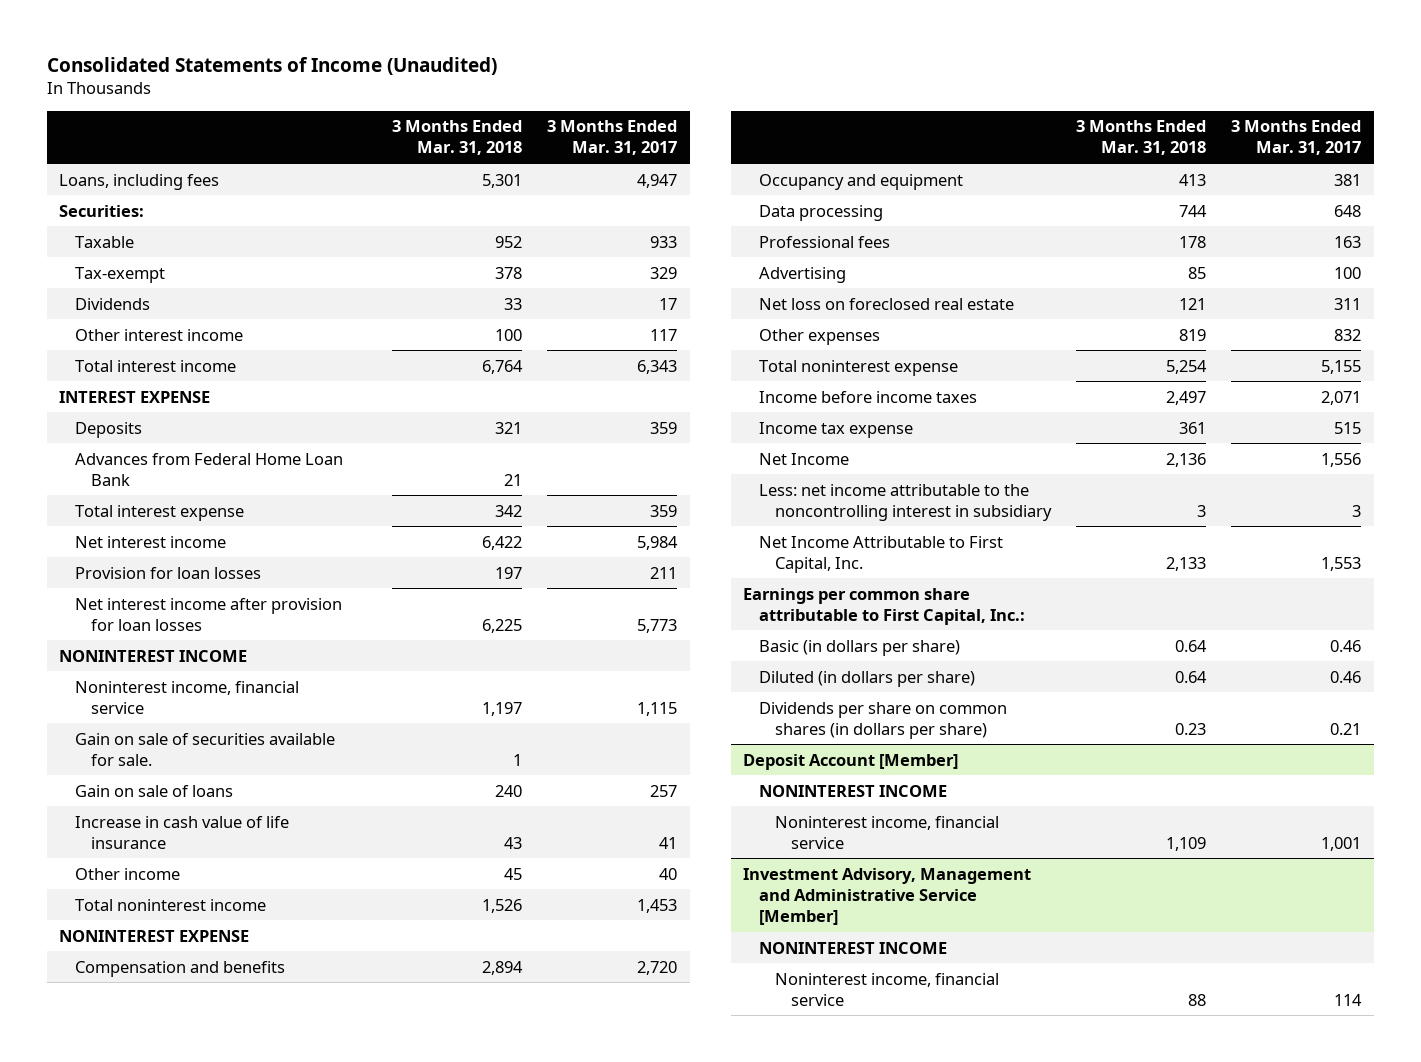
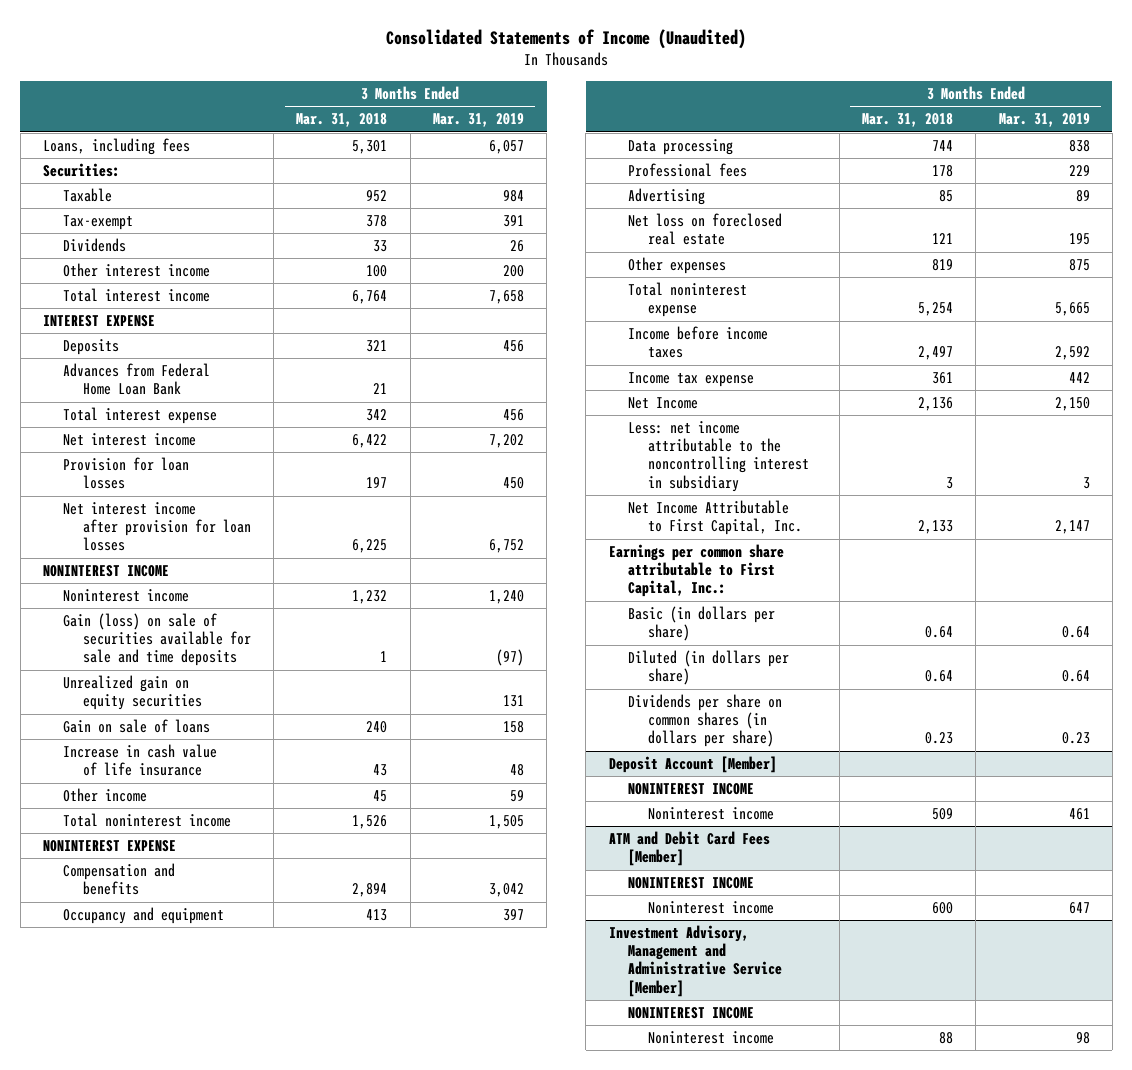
[547,120,678,156] 3 Months Ended Mar. 31, 2017 -> none
none -> [432,113,524,128] Mar. 31, 2019
[75,680,300,714] Noninterest income, financial service -> [62,589,189,603] Noninterest income
[482,701,523,716] 1,197 -> [352,590,388,605] 1,232
[75,732,336,766] Gain on sale of securities available for sale. -> [62,613,251,667] Gain (loss) on sale of securities available for sale and time deposits
none -> [62,675,202,711] Unrealized gain on equity securities
[775,815,1000,849] Noninterest income, financial service -> [648,807,775,821] Noninterest income
[1166,836,1207,851] 1,109 -> [931,808,953,821] 509
none -> [608,831,770,867] ATM and Debit Card Fees [Member]
none -> [628,877,755,890] NONINTEREST INCOME
none -> [648,901,775,915] Noninterest income
[775,972,1000,1006] Noninterest income, financial service -> [648,1031,775,1045] Noninterest income

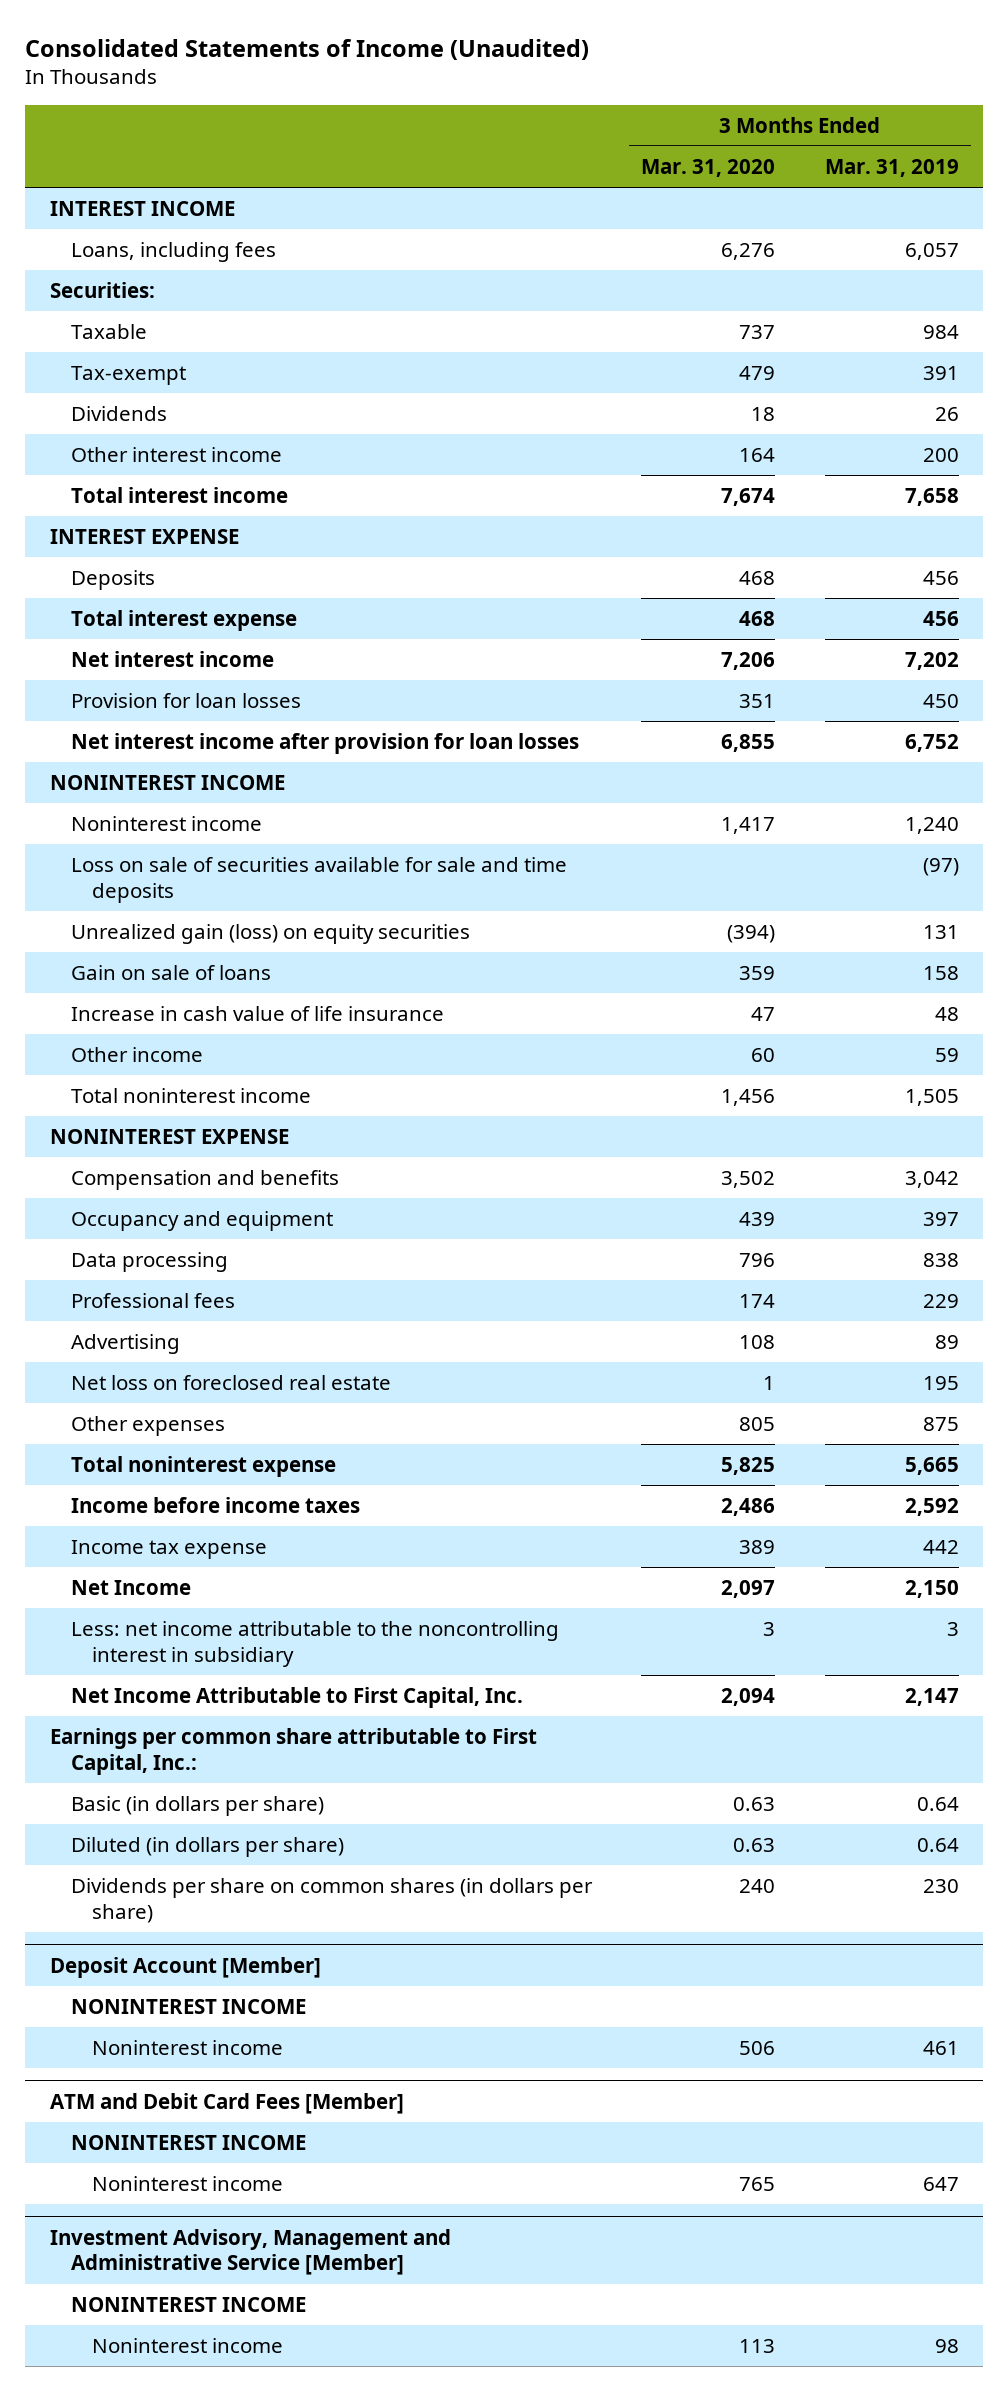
[296,113,388,128] Mar. 31, 2018 -> none
none -> [641,158,776,177] Mar. 31, 2020
none -> [49,200,235,216] INTEREST INCOME
[62,363,210,396] Advances from Federal Home Loan Bank -> none
[62,613,251,667] Gain (loss) on sale of securities available for sale and time deposits -> [71,856,568,903] Loss on sale of securities available for sale and time deposits
[62,675,202,711] Unrealized gain on equity securities -> [71,923,471,944] Unrealized gain (loss) on equity securities
[1061,732,1090,745] 0.23 -> [922,1878,959,1893] 230

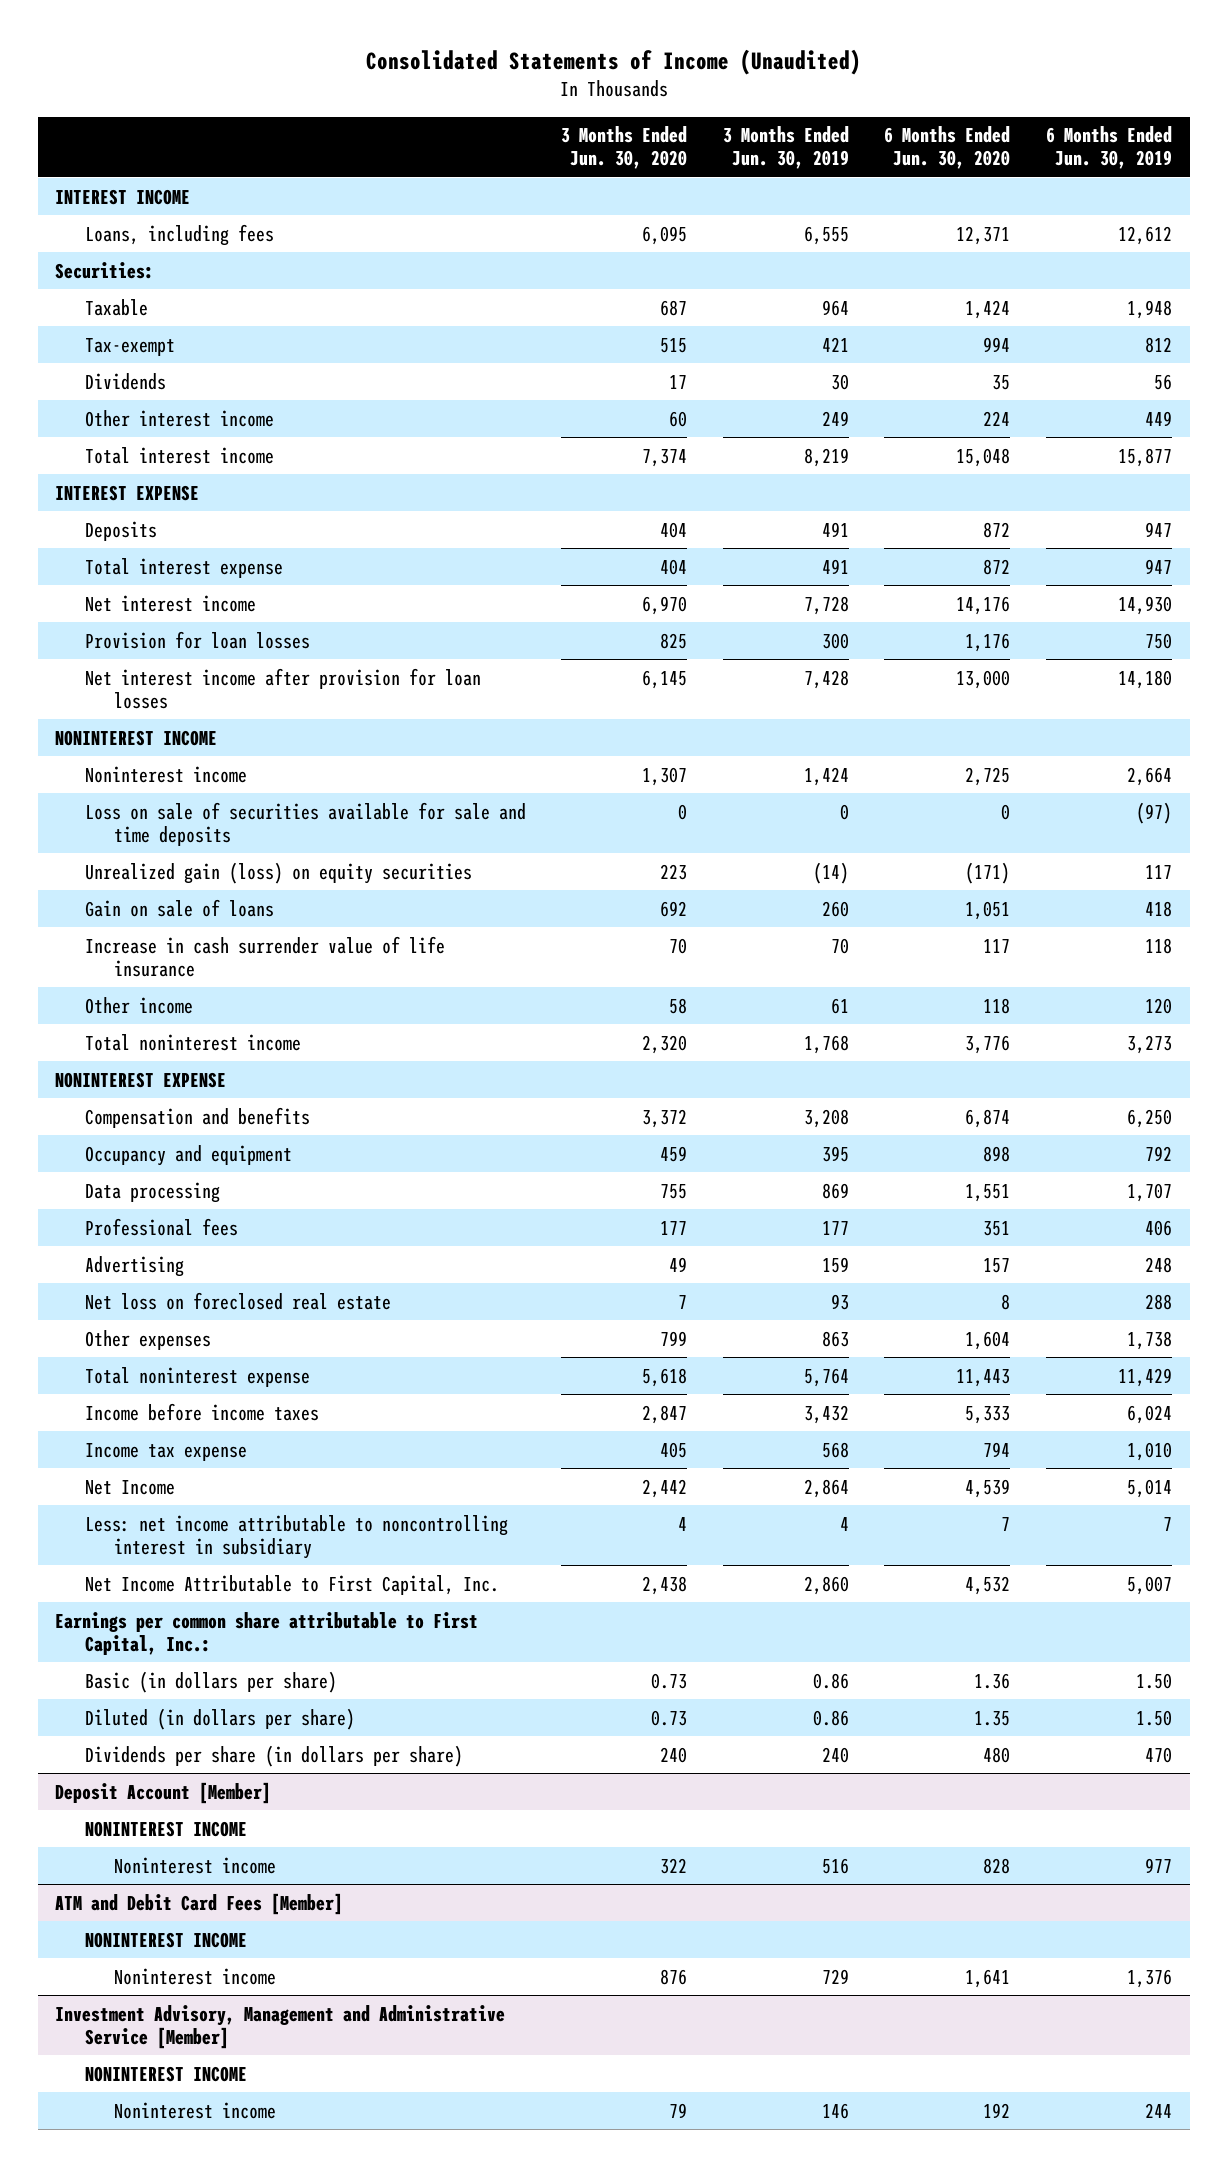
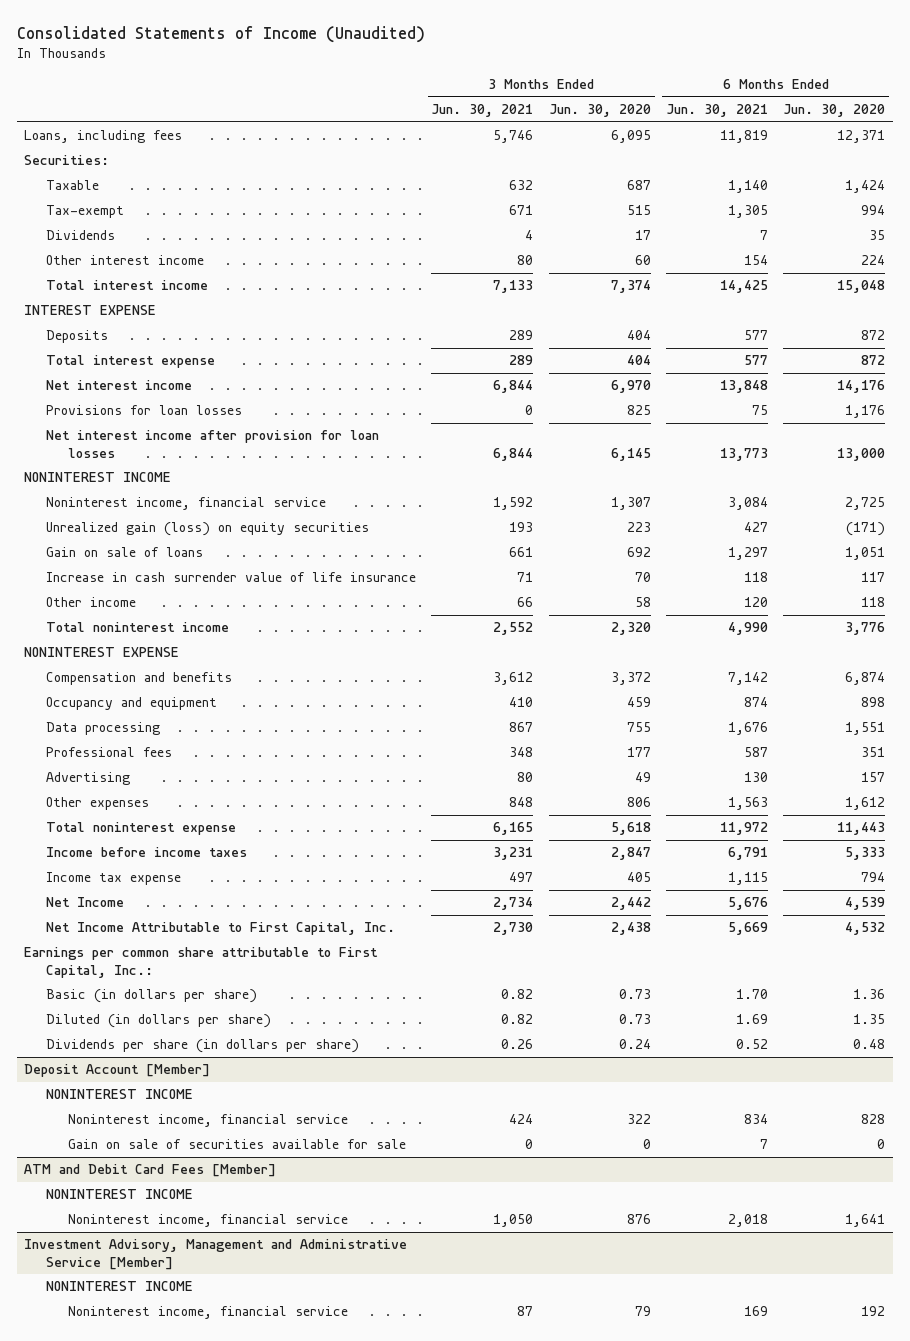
[722,126,849,170] 3 Months Ended Jun. 30, 2019 -> none
[1045,126,1172,170] 6 Months Ended Jun. 30, 2019 -> none
none -> [431,104,534,118] Jun. 30, 2021
none -> [666,104,769,118] Jun. 30, 2021
[55,188,191,205] INTEREST INCOME -> none
[84,630,310,649] Provision for loan losses -> [46,405,243,416] Provisions for loan losses
[84,801,526,846] Loss on sale of securities available for sale and time deposits -> none
[84,765,247,783] Noninterest income -> [46,497,327,511] Noninterest income, financial service
[84,1291,391,1310] Net loss on foreclosed real estate -> none
[660,1330,688,1346] 799 -> [626,797,651,808] 806
[965,1330,1011,1350] 1,604 -> [845,797,886,811] 1,612
[84,1514,508,1559] Less: net income attributable to noncontrolling interest in subsidiary -> none
[660,1746,688,1763] 240 -> [618,1039,651,1050] 0.24
[983,1746,1011,1763] 480 -> [853,1039,886,1050] 0.48
[113,1856,276,1874] Noninterest income -> [67,1114,348,1128] Noninterest income, financial service
none -> [67,1139,406,1150] Gain on sale of securities available for sale
[113,1967,276,1985] Noninterest income -> [67,1214,348,1228] Noninterest income, financial service
[113,2101,276,2119] Noninterest income -> [67,1306,348,1320] Noninterest income, financial service

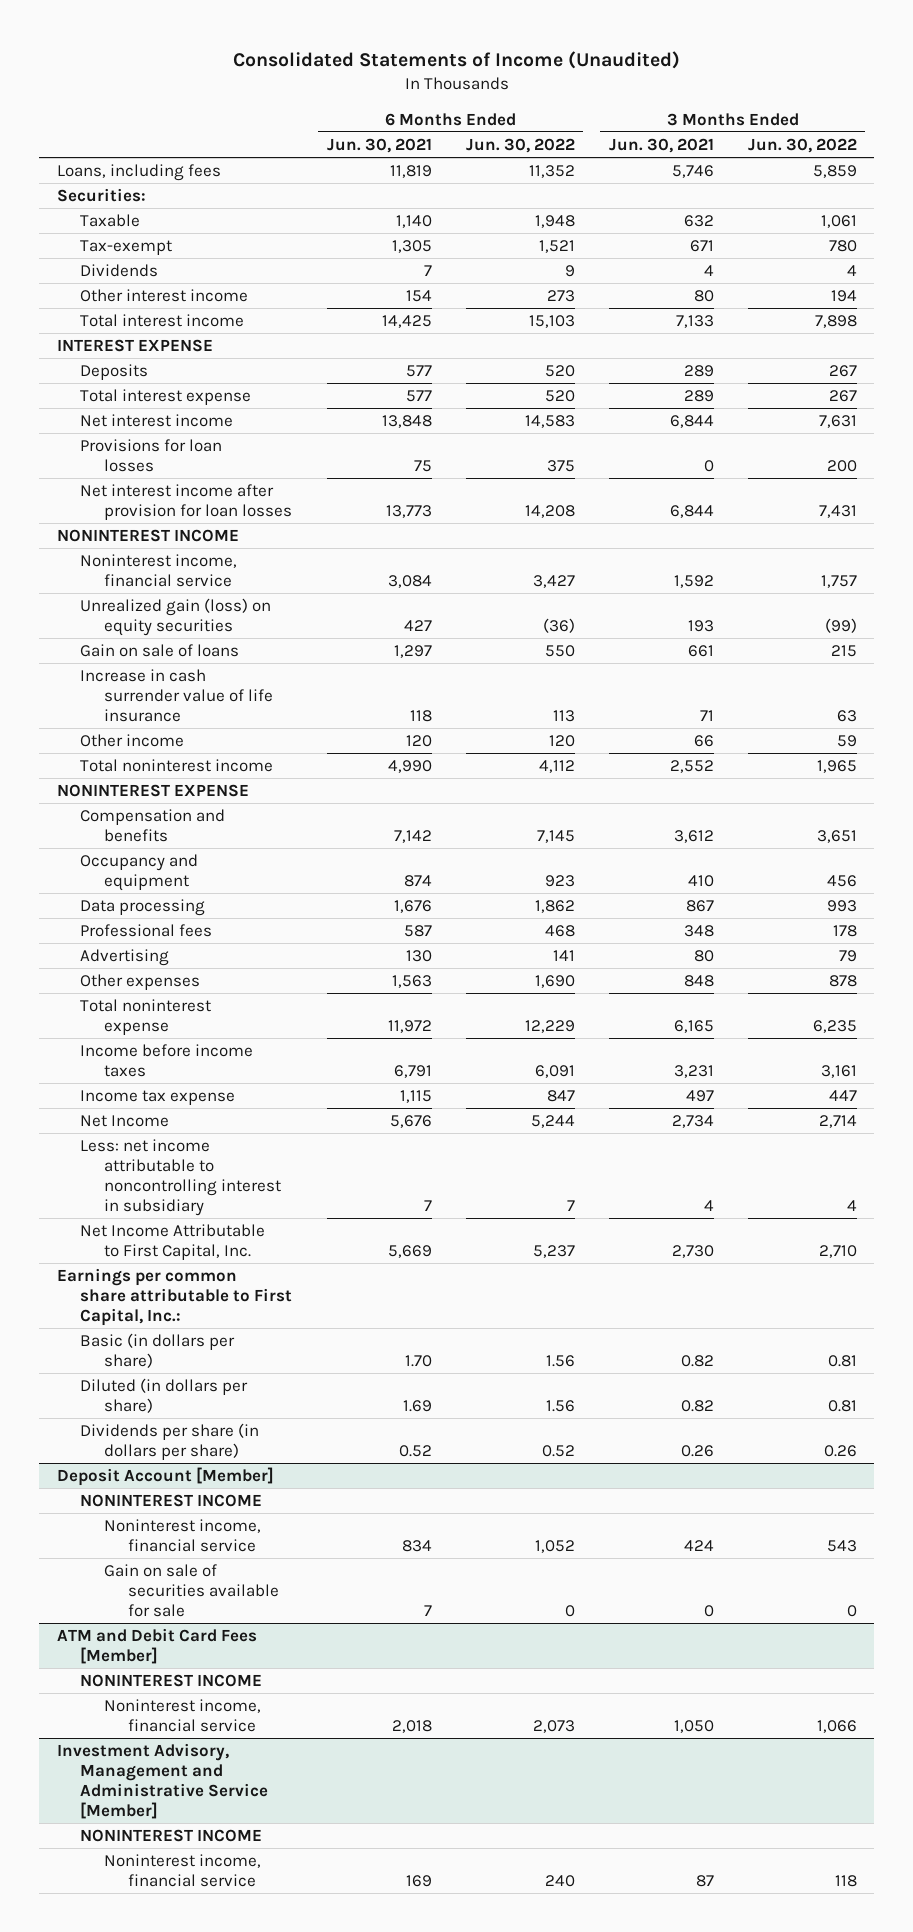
[548,104,651,118] Jun. 30, 2020 -> none
[783,104,886,118] Jun. 30, 2020 -> none
none -> [465,138,575,154] Jun. 30, 2022
none -> [747,138,857,154] Jun. 30, 2022
none -> [80,1139,282,1217] Less: net income attributable to noncontrolling interest in subsidiary

